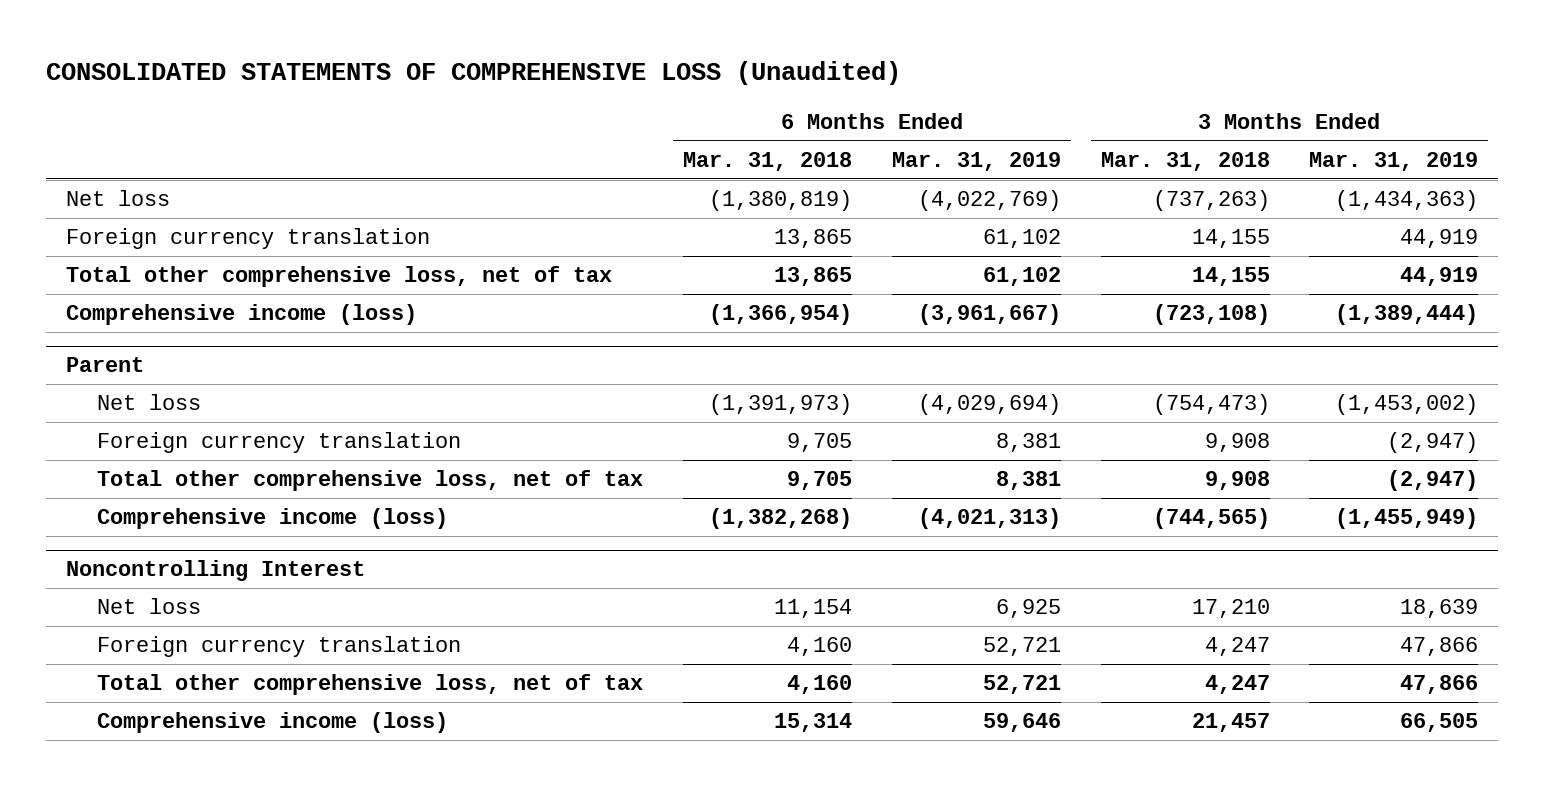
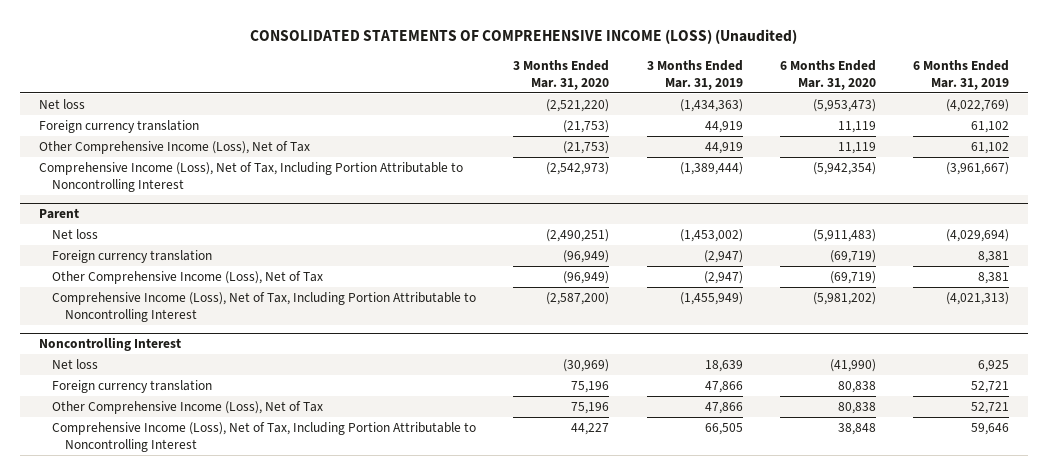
[45,61,901,86] CONSOLIDATED STATEMENTS OF COMPREHENSIVE LOSS (Unaudited) -> [250,29,798,45] CONSOLIDATED STATEMENTS OF COMPREHENSIVE INCOME (LOSS) (Unaudited)
[682,151,852,171] Mar. 31, 2018 -> none
[1100,151,1270,171] Mar. 31, 2018 -> none
none -> [513,59,610,90] 3 Months Ended Mar. 31, 2020
none -> [779,59,876,90] 6 Months Ended Mar. 31, 2020
[65,266,612,288] Total other comprehensive loss, net of tax -> [38,140,310,154] Other Comprehensive Income (Loss), Net of Tax
[65,304,417,326] Comprehensive income (loss) -> [38,161,463,192] Comprehensive Income (Loss), Net of Tax, Including Portion Attributable to Noncontrolling Interest
[96,470,643,492] Total other comprehensive loss, net of tax -> [51,270,323,284] Other Comprehensive Income (Loss), Net of Tax
[96,508,448,530] Comprehensive income (loss) -> [51,291,476,322] Comprehensive Income (Loss), Net of Tax, Including Portion Attributable to Noncontrolling Interest
[96,674,643,696] Total other comprehensive loss, net of tax -> [51,400,323,414] Other Comprehensive Income (Loss), Net of Tax
[96,712,448,734] Comprehensive income (loss) -> [51,421,476,452] Comprehensive Income (Loss), Net of Tax, Including Portion Attributable to Noncontrolling Interest

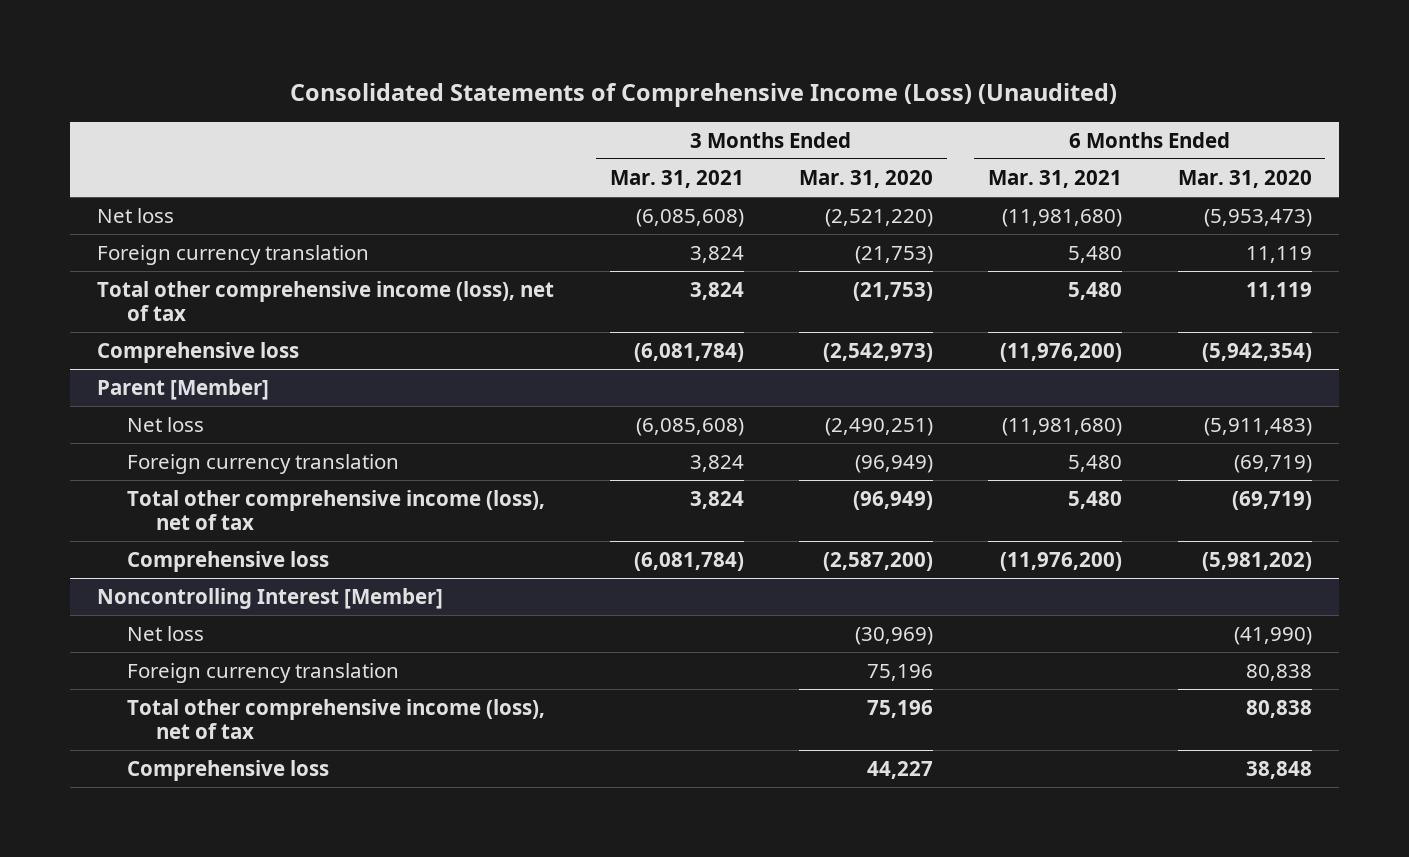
[250,29,798,45] CONSOLIDATED STATEMENTS OF COMPREHENSIVE INCOME (LOSS) (Unaudited) -> [290,83,1118,108] Consolidated Statements of Comprehensive Income (Loss) (Unaudited)
[646,59,743,90] 3 Months Ended Mar. 31, 2019 -> none
[913,59,1010,90] 6 Months Ended Mar. 31, 2019 -> none
none -> [609,169,744,188] Mar. 31, 2021
none -> [988,169,1123,188] Mar. 31, 2021
[38,140,310,154] Other Comprehensive Income (Loss), Net of Tax -> [97,280,555,321] Total other comprehensive income (loss), net of tax
[38,161,463,192] Comprehensive Income (Loss), Net of Tax, Including Portion Attributable to Noncontrolling Interest -> [97,341,300,363] Comprehensive loss
[38,208,79,220] Parent -> [97,378,270,400] Parent [Member]
[51,270,323,284] Other Comprehensive Income (Loss), Net of Tax -> [126,489,545,530] Total other comprehensive income (loss), net of tax
[51,291,476,322] Comprehensive Income (Loss), Net of Tax, Including Portion Attributable to Noncontrolling Interest -> [126,550,329,572] Comprehensive loss
[38,337,181,352] Noncontrolling Interest -> [97,587,444,609] Noncontrolling Interest [Member]
[51,400,323,414] Other Comprehensive Income (Loss), Net of Tax -> [126,698,545,739] Total other comprehensive income (loss), net of tax
[51,421,476,452] Comprehensive Income (Loss), Net of Tax, Including Portion Attributable to Noncontrolling Interest -> [126,759,329,781] Comprehensive loss

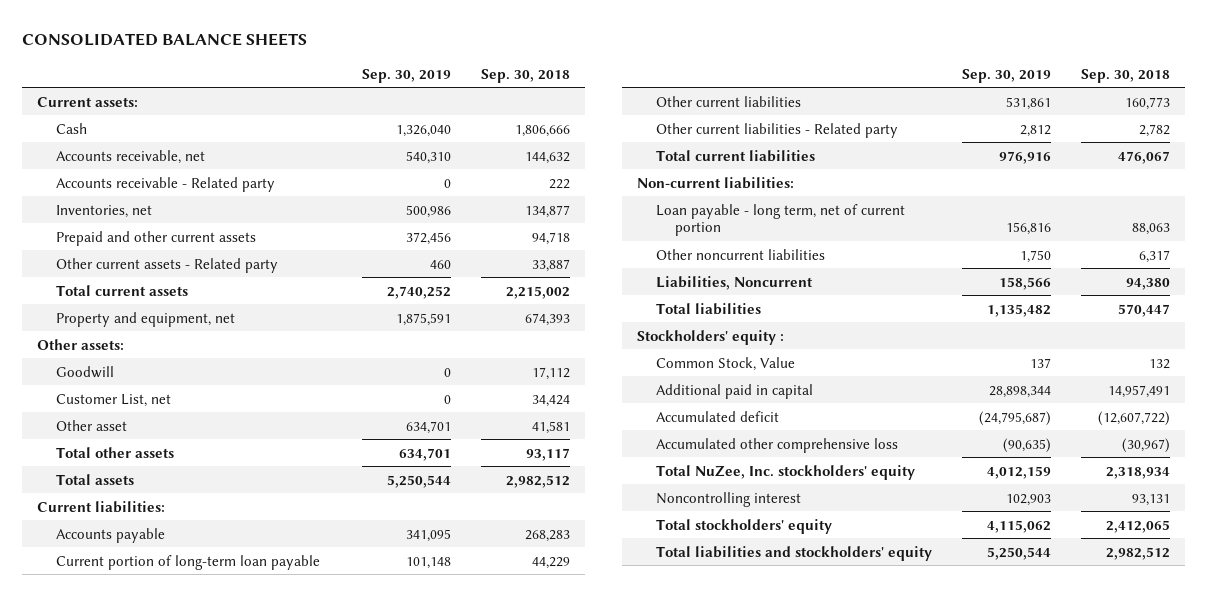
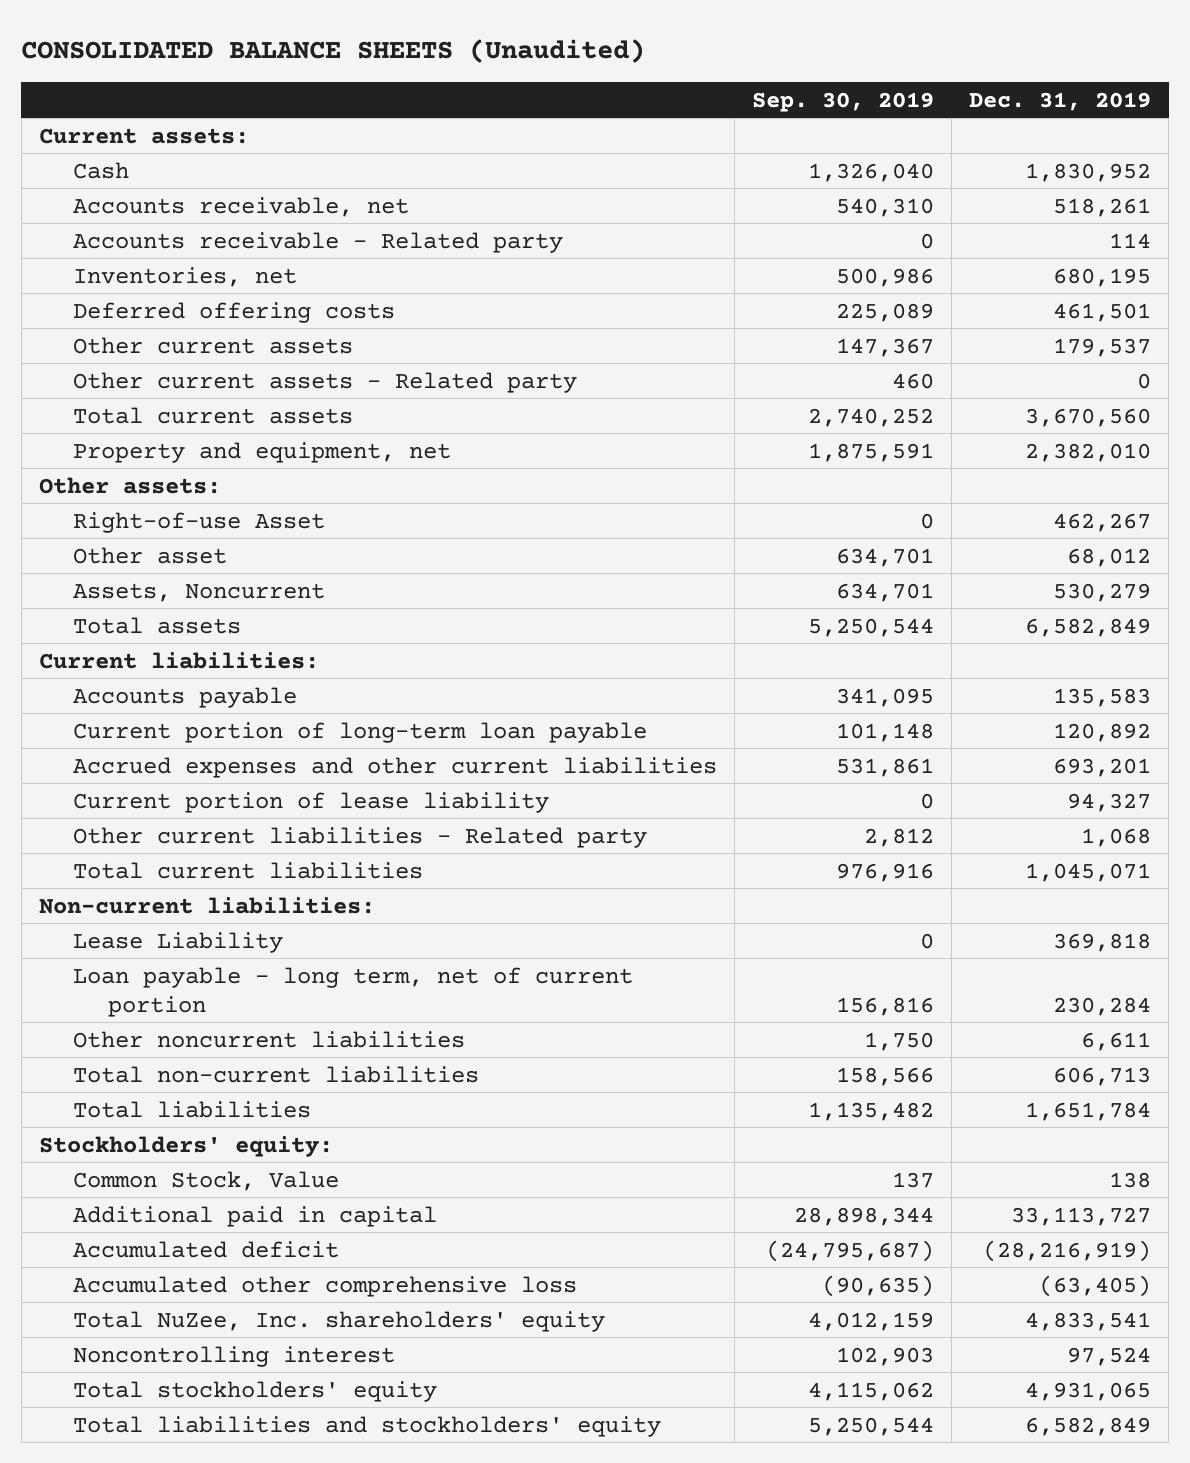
[22,33,308,47] CONSOLIDATED BALANCE SHEETS -> [21,39,646,64] CONSOLIDATED BALANCE SHEETS (Unaudited)
[481,68,571,83] Sep. 30, 2018 -> none
none -> [969,91,1152,111] Dec. 31, 2019
none -> [73,301,396,323] Deferred offering costs
[55,230,256,246] Prepaid and other current assets -> [73,336,354,354] Other current assets
[405,231,451,245] 372,456 -> [836,337,935,357] 147,367
[55,365,114,378] Goodwill -> none
[55,393,171,407] Customer List, net -> [73,511,326,533] Right-of-use Asset
[55,446,174,458] Total other assets -> [73,582,326,602] Assets, Noncurrent
[656,95,802,107] Other current liabilities -> [73,756,718,778] Accrued expenses and other current liabilities
none -> [73,791,550,813] Current portion of lease liability
none -> [73,931,284,953] Lease Liability
[656,275,814,290] Liabilities, Noncurrent -> [73,1065,480,1083] Total non-current liabilities
[637,329,785,345] Stockholders' equity : -> [38,1135,333,1157] Stockholders' equity:
[656,464,916,480] Total NuZee, Inc. stockholders' equity -> [73,1310,606,1332] Total NuZee, Inc. shareholders' equity

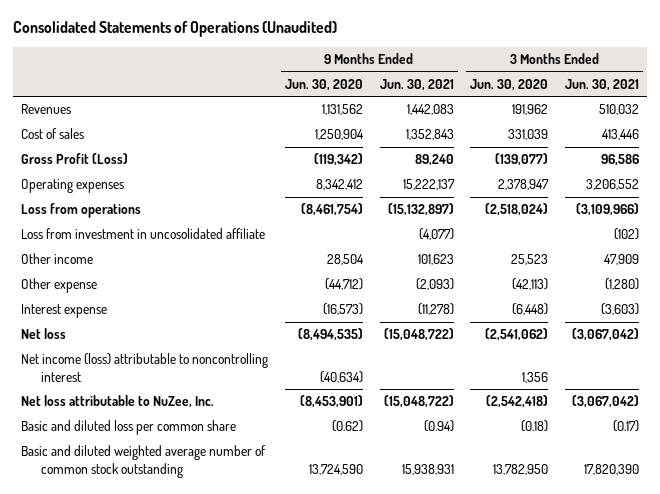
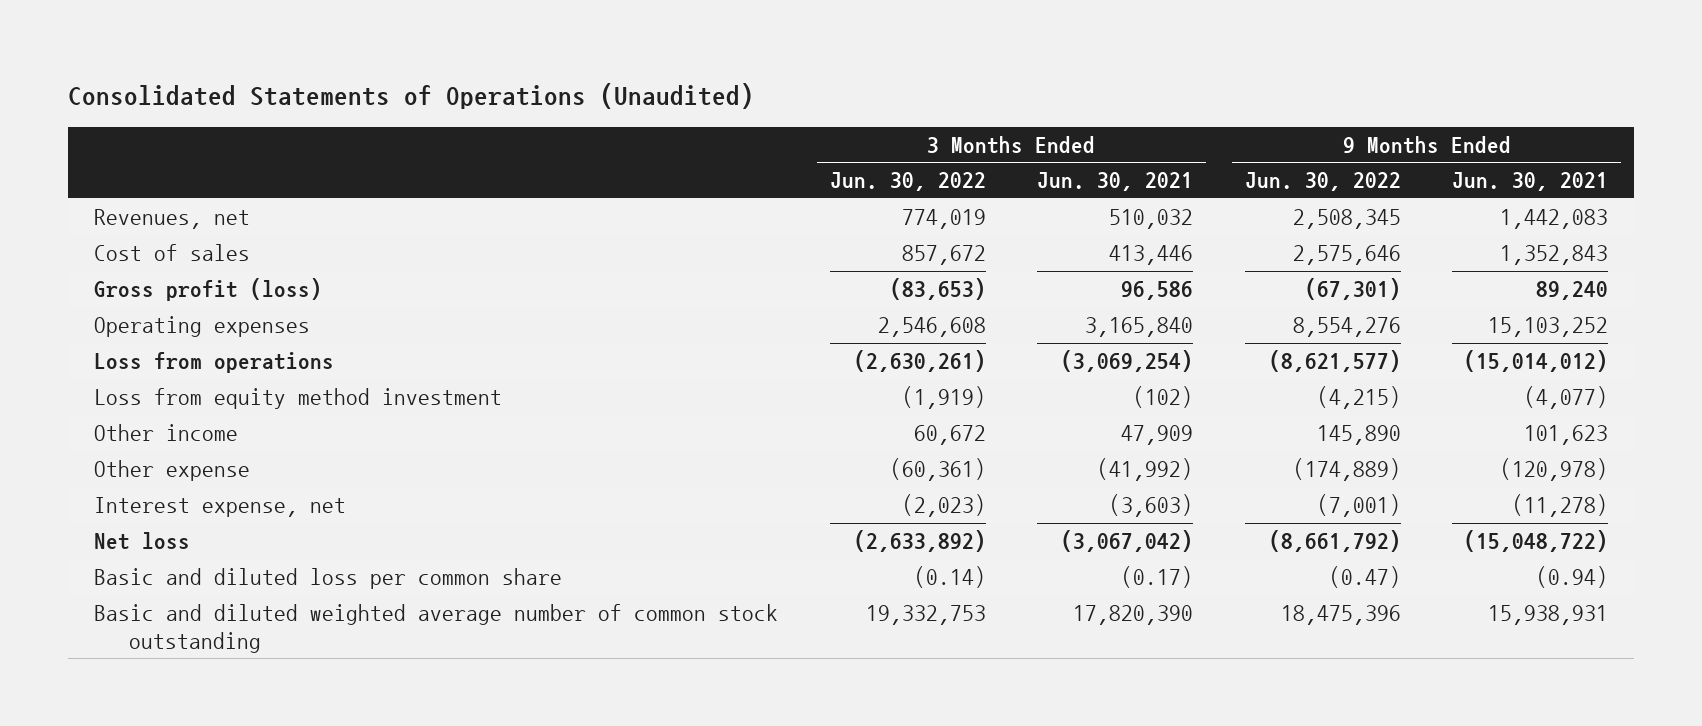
[284,78,363,91] Jun. 30, 2020 -> none
[470,78,549,91] Jun. 30, 2020 -> none
none -> [829,172,986,192] Jun. 30, 2022
none -> [1244,172,1401,192] Jun. 30, 2022
[20,104,71,115] Revenues -> [94,209,251,230] Revenues, net
[20,153,128,165] Gross Profit (Loss) -> [94,278,323,302] Gross profit (loss)
[402,179,455,191] 15,222,137 -> [1488,317,1609,338] 15,103,252
[586,179,640,191] 3,206,552 -> [1085,317,1194,338] 3,165,840
[387,203,454,217] (15,132,897) -> [1464,350,1609,373] (15,014,012)
[576,203,640,217] (3,109,966) -> [1061,350,1194,373] (3,069,254)
[20,228,265,240] Loss from investment in uncosolidated affiliate -> [94,388,503,410] Loss from equity method investment
[415,278,454,291] (2,093) -> [1500,458,1609,482] (120,978)
[605,278,640,291] (1,280) -> [1097,458,1194,482] (41,992)
[20,304,107,319] Interest expense -> [94,497,347,518] Interest expense, net
[20,353,268,382] Net income (loss) attributable to noncontrolling interest -> none
[20,395,214,409] Net loss attributable to NuZee, Inc. -> none

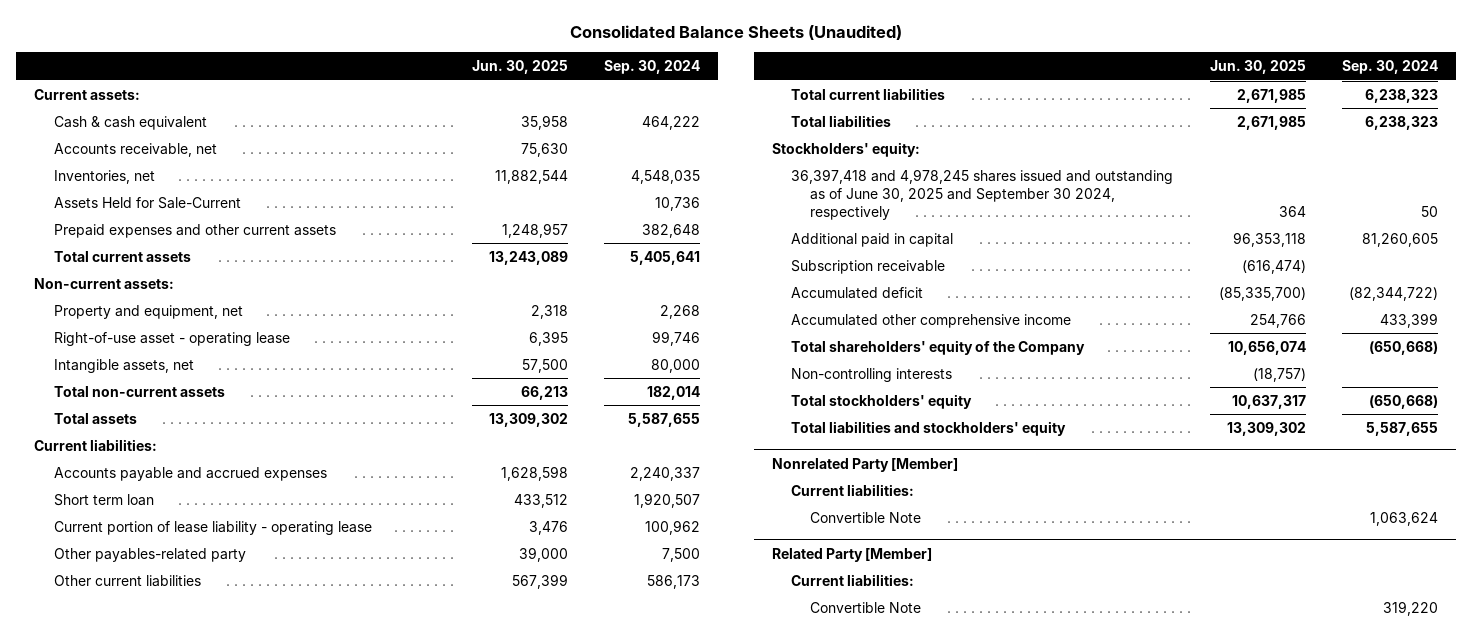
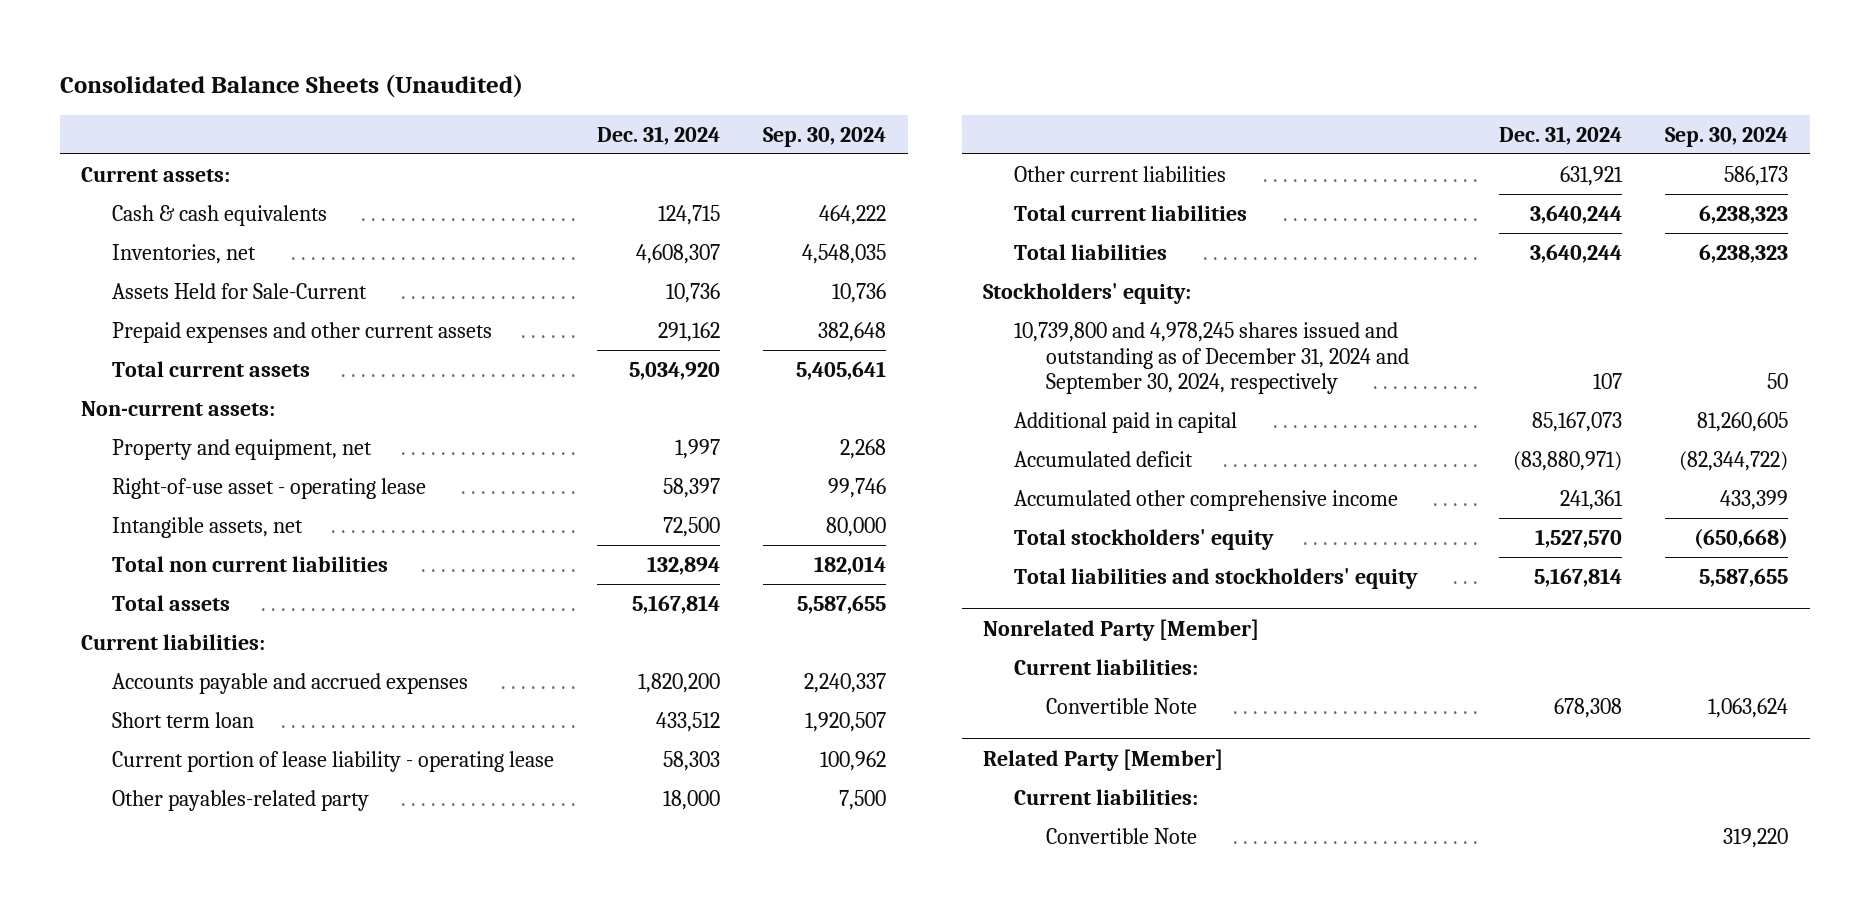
[471,60,568,75] Jun. 30, 2025 -> none
none -> [597,125,721,145] Dec. 31, 2024
[53,142,217,157] Accounts receivable, net -> none
[53,115,207,130] Cash & cash equivalent -> [112,204,328,226] Cash & cash equivalents
[53,385,225,397] Total non-current assets -> [112,555,389,572] Total non current liabilities
[791,168,1174,220] 36,397,418 and 4,978,245 shares issued and outstanding as of June 30, 2025 and September 30 2024, respectively -> [1014,321,1409,395] 10,739,800 and 4,978,245 shares issued and outstanding as of December 31, 2024 and September 30, 2024, respectively
[791,259,946,274] Subscription receivable -> none
[791,339,1086,355] Total shareholders' equity of the Company -> none
[791,367,953,382] Non-controlling interests -> none

